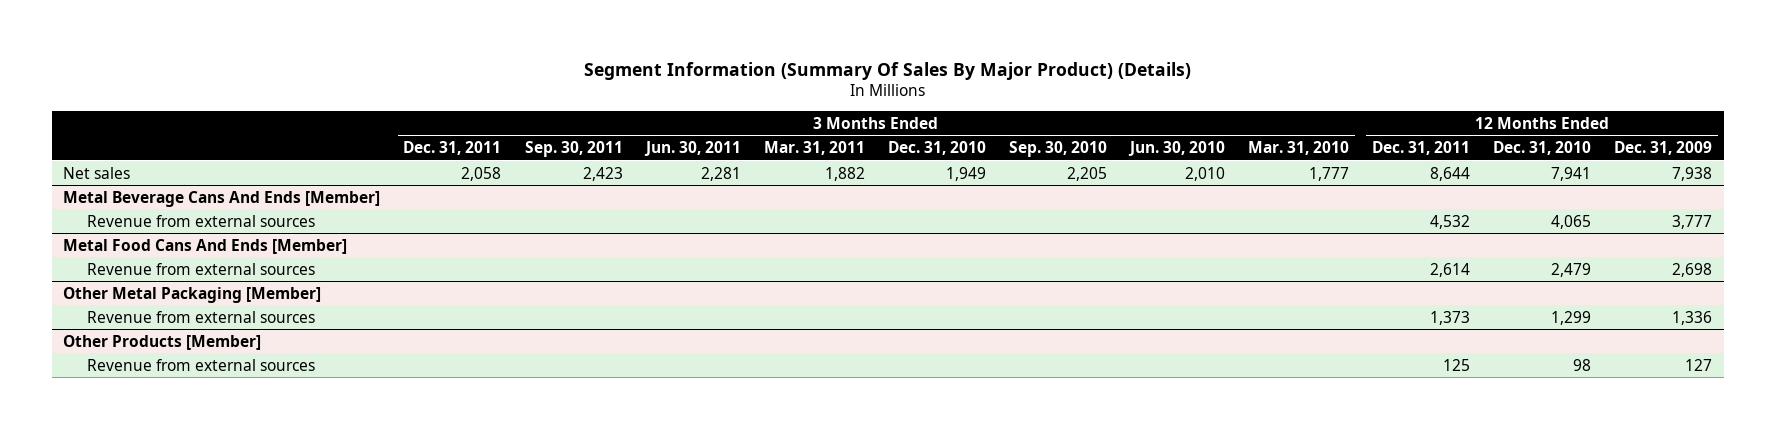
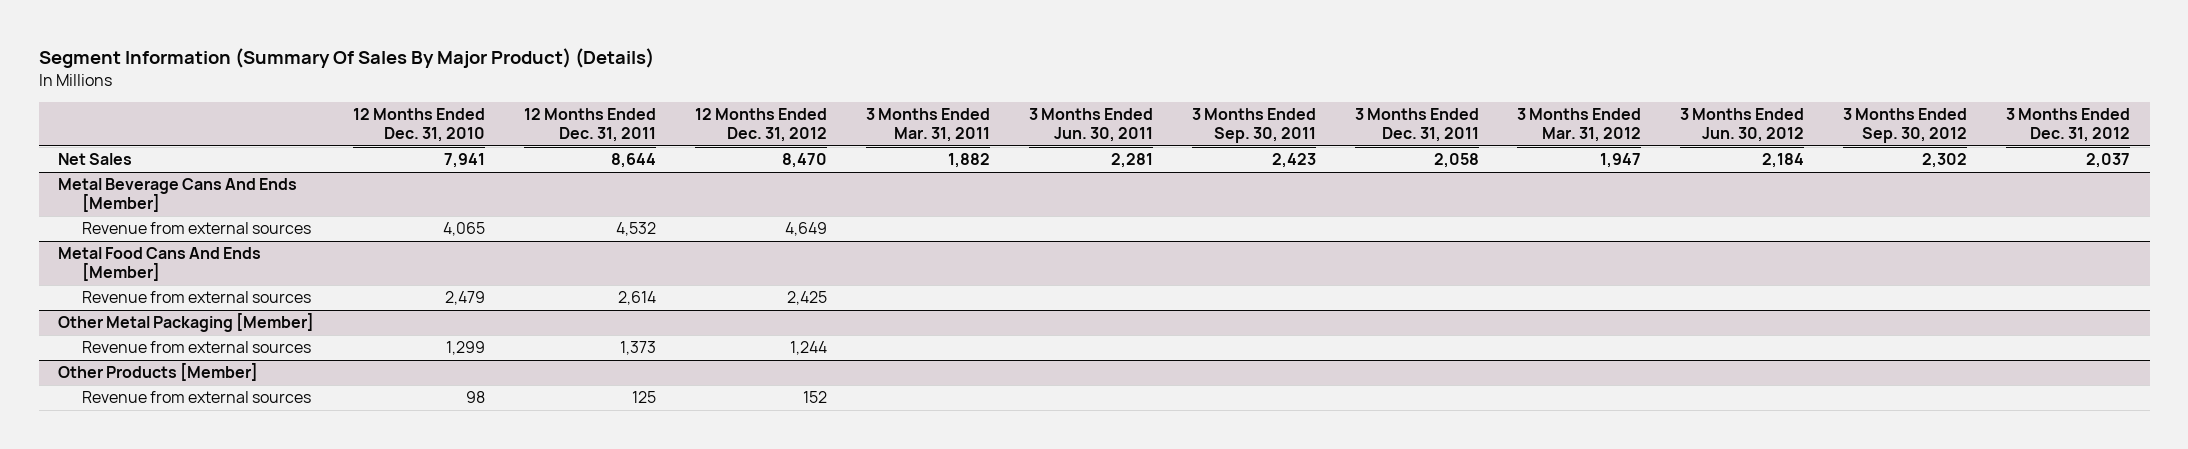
[887,141,986,156] Dec. 31, 2010 -> none
[1008,141,1107,158] Sep. 30, 2010 -> none
[1128,141,1226,157] Jun. 30, 2010 -> none
[1248,141,1350,156] Mar. 31, 2010 -> none
[1614,141,1713,156] Dec. 31, 2009 -> none
none -> [694,108,827,143] 12 Months Ended Dec. 31, 2012
none -> [1517,108,1642,143] 3 Months Ended Mar. 31, 2012
none -> [1680,108,1805,143] 3 Months Ended Jun. 30, 2012
none -> [1843,108,1968,144] 3 Months Ended Sep. 30, 2012
none -> [2006,108,2131,143] 3 Months Ended Dec. 31, 2012
[63,166,131,179] Net sales -> [58,153,133,166] Net Sales

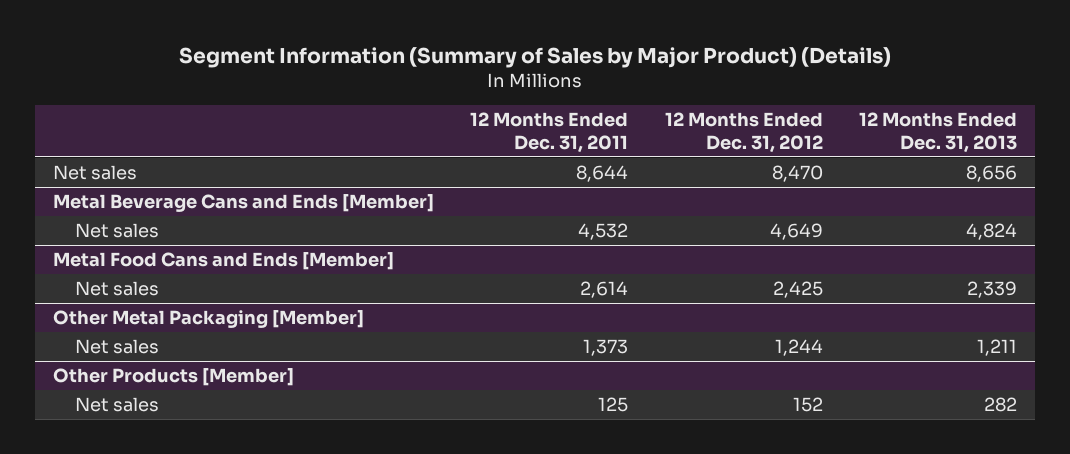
[38,47,654,68] Segment Information (Summary Of Sales By Major Product) (Details) -> [179,46,892,68] Segment Information (Summary of Sales by Major Product) (Details)
[353,108,486,143] 12 Months Ended Dec. 31, 2010 -> none
[865,108,990,143] 3 Months Ended Mar. 31, 2011 -> none
[1028,108,1153,143] 3 Months Ended Jun. 30, 2011 -> none
[1191,108,1316,144] 3 Months Ended Sep. 30, 2011 -> none
[1354,108,1479,143] 3 Months Ended Dec. 31, 2011 -> none
[1517,108,1642,143] 3 Months Ended Mar. 31, 2012 -> none
[1680,108,1805,143] 3 Months Ended Jun. 30, 2012 -> none
[1843,108,1968,144] 3 Months Ended Sep. 30, 2012 -> none
[2006,108,2131,143] 3 Months Ended Dec. 31, 2012 -> none
none -> [859,111,1018,153] 12 Months Ended Dec. 31, 2013
[58,153,133,166] Net Sales -> [53,164,138,180] Net sales
[58,178,298,213] Metal Beverage Cans And Ends [Member] -> [53,193,435,212] Metal Beverage Cans and Ends [Member]
[81,222,311,235] Revenue from external sources -> [74,222,159,238] Net sales
[58,247,262,282] Metal Food Cans And Ends [Member] -> [53,251,395,270] Metal Food Cans and Ends [Member]
[81,291,311,304] Revenue from external sources -> [74,280,159,296] Net sales
[81,341,311,354] Revenue from external sources -> [74,338,159,354] Net sales
[81,391,311,404] Revenue from external sources -> [74,396,159,412] Net sales

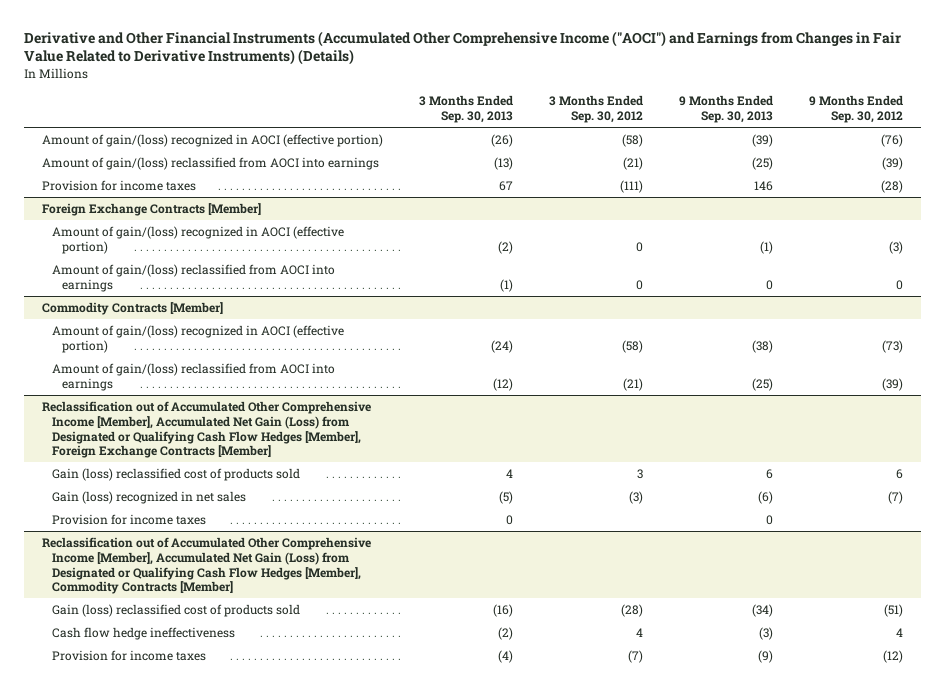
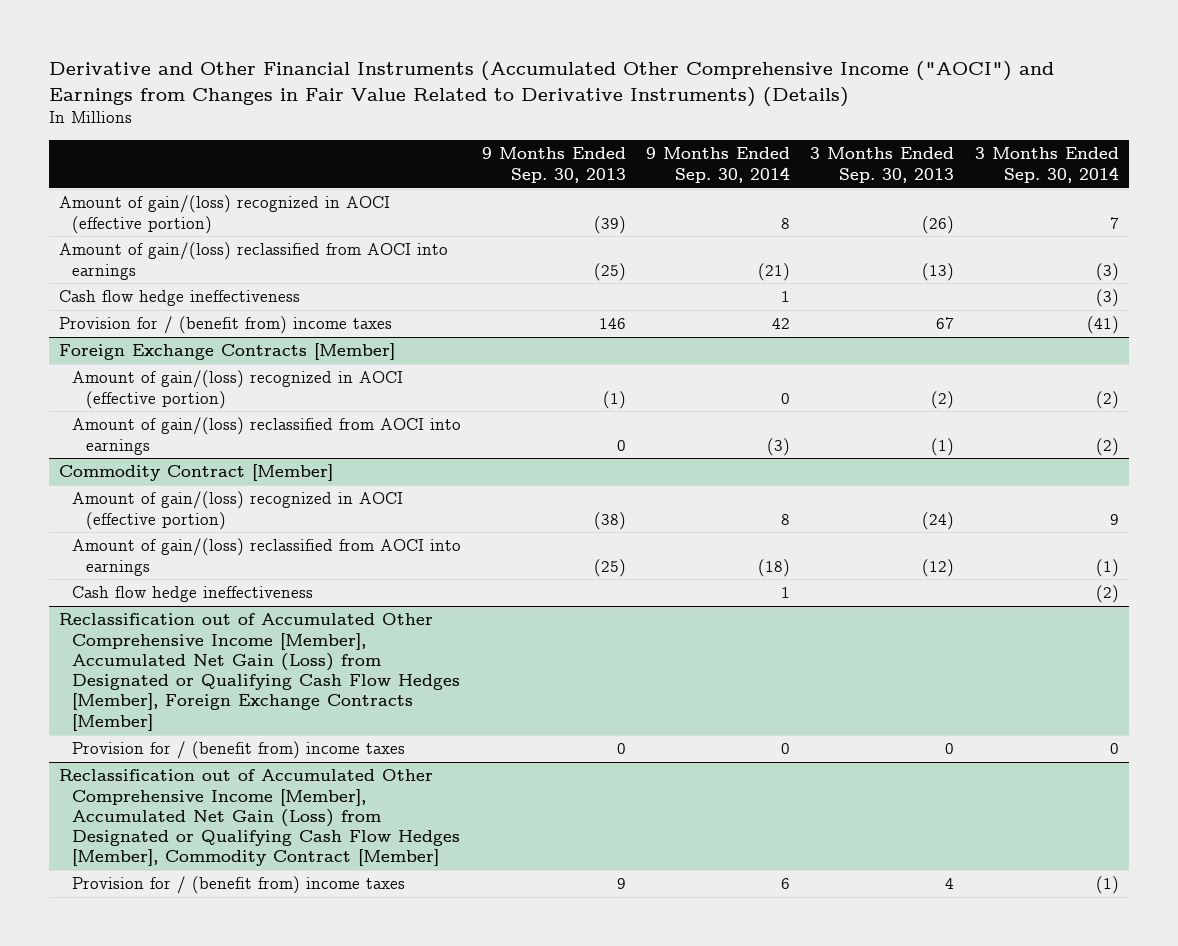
[548,95,643,124] 3 Months Ended Sep. 30, 2012 -> none
[808,95,903,124] 9 Months Ended Sep. 30, 2012 -> none
none -> [646,147,791,183] 9 Months Ended Sep. 30, 2014
none -> [974,147,1119,183] 3 Months Ended Sep. 30, 2014
none -> [59,290,301,307] Cash flow hedge ineffectiveness
[41,179,196,191] Provision for income taxes -> [59,316,393,335] Provision for / (benefit from) income taxes
[41,301,223,315] Commodity Contracts [Member] -> [59,464,334,482] Commodity Contract [Member]
none -> [72,586,314,603] Cash flow hedge ineffectiveness
[51,467,300,481] Gain (loss) reclassified cost of products sold -> none
[51,490,246,504] Gain (loss) recognized in net sales -> none
[51,603,300,617] Gain (loss) reclassified cost of products sold -> none
[51,626,235,640] Cash flow hedge ineffectiveness -> none
[51,513,206,525] Provision for income taxes -> [72,741,406,760] Provision for / (benefit from) income taxes
[41,536,371,595] Reclassification out of Accumulated Other Comprehensive Income [Member], Accumulated Net Gain (Loss) from Designated or Qualifying Cash Flow Hedges [Member], Commodity Contracts [Member] -> [59,769,461,867] Reclassification out of Accumulated Other Comprehensive Income [Member], Accumulated Net Gain (Loss) from Designated or Qualifying Cash Flow Hedges [Member], Commodity Contract [Member]
[51,649,206,661] Provision for income taxes -> [72,876,406,895] Provision for / (benefit from) income taxes
[497,649,513,663] (4) -> [945,878,955,890] 4
[757,649,773,663] (9) -> [616,878,626,890] 9

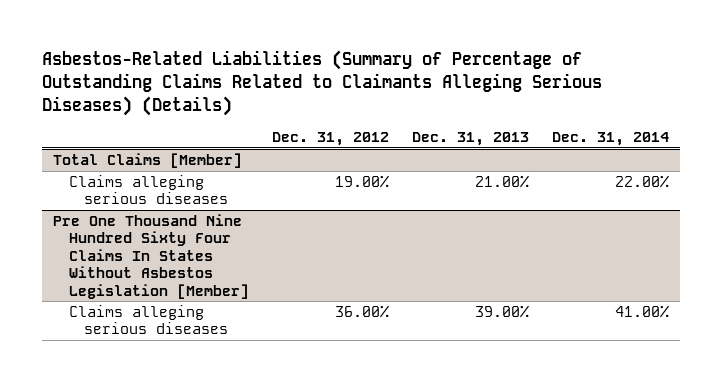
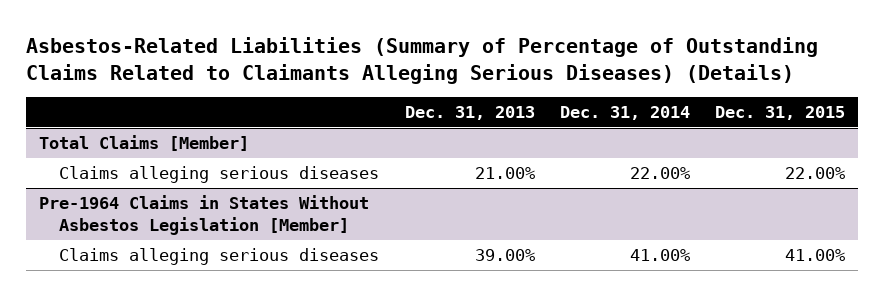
[271,132,389,147] Dec. 31, 2012 -> none
none -> [715,105,846,120] Dec. 31, 2015
[53,214,249,299] Pre One Thousand Nine Hundred Sixty Four Claims In States Without Asbestos Legislation [Member] -> [38,195,369,236] Pre-1964 Claims in States Without Asbestos Legislation [Member]

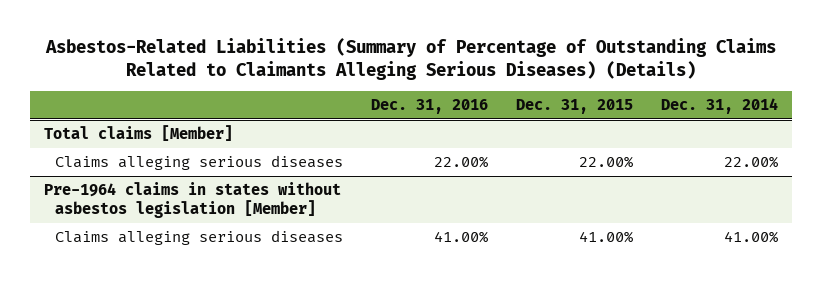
[404,105,535,120] Dec. 31, 2013 -> none
none -> [370,99,488,115] Dec. 31, 2016
[38,135,249,152] Total Claims [Member] -> [43,125,233,142] Total claims [Member]
[38,195,369,236] Pre-1964 Claims in States Without Asbestos Legislation [Member] -> [43,182,341,218] Pre-1964 claims in states without asbestos legislation [Member]

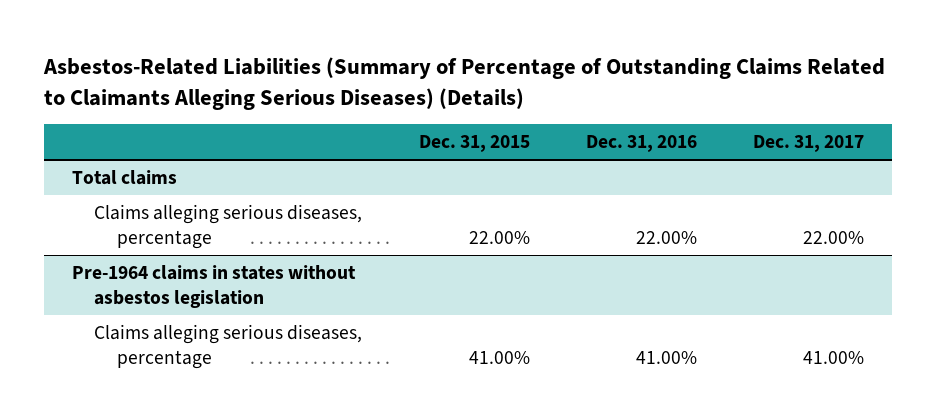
[660,98,778,115] Dec. 31, 2014 -> none
none -> [753,135,865,153] Dec. 31, 2017
[43,125,233,142] Total claims [Member] -> [71,169,177,185] Total claims
[54,155,343,171] Claims alleging serious diseases -> [94,203,363,250] Claims alleging serious diseases, percentage
[43,182,341,218] Pre-1964 claims in states without asbestos legislation [Member] -> [71,264,356,309] Pre-1964 claims in states without asbestos legislation
[54,230,343,246] Claims alleging serious diseases -> [94,323,363,370] Claims alleging serious diseases, percentage

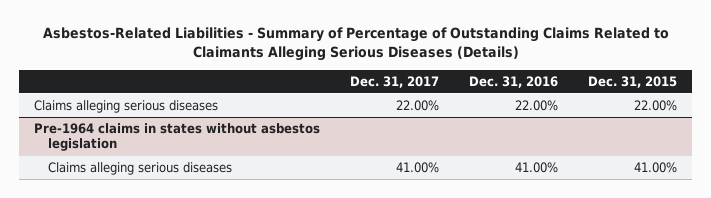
[42,57,885,110] Asbestos-Related Liabilities (Summary of Percentage of Outstanding Claims Related to Claimants Alleging Serious Diseases) (Details) -> [42,27,669,62] Asbestos-Related Liabilities - Summary of Percentage of Outstanding Claims Related to Claimants Alleging Serious Diseases (Details)
[71,169,177,185] Total claims -> none
[94,203,363,250] Claims alleging serious diseases, percentage -> [34,100,219,114] Claims alleging serious diseases
[94,323,363,370] Claims alleging serious diseases, percentage -> [47,162,232,176] Claims alleging serious diseases

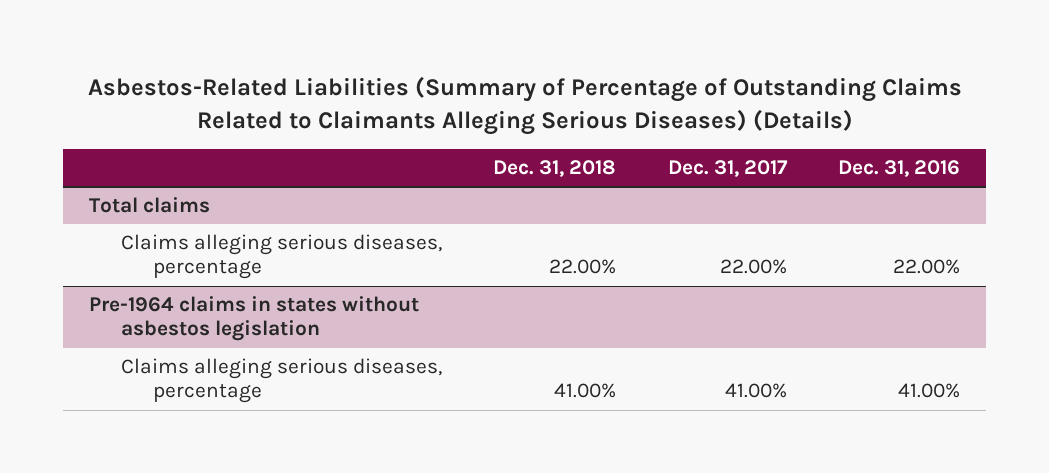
[42,27,669,62] Asbestos-Related Liabilities - Summary of Percentage of Outstanding Claims Related to Claimants Alleging Serious Diseases (Details) -> [87,76,962,135] Asbestos-Related Liabilities (Summary of Percentage of Outstanding Claims Related to Claimants Alleging Serious Diseases) (Details)
[588,75,678,88] Dec. 31, 2015 -> none
none -> [493,159,617,177] Dec. 31, 2018
none -> [88,197,210,214] Total claims
[34,100,219,114] Claims alleging serious diseases -> [120,234,442,280] Claims alleging serious diseases, percentage
[47,162,232,176] Claims alleging serious diseases -> [120,358,442,404] Claims alleging serious diseases, percentage

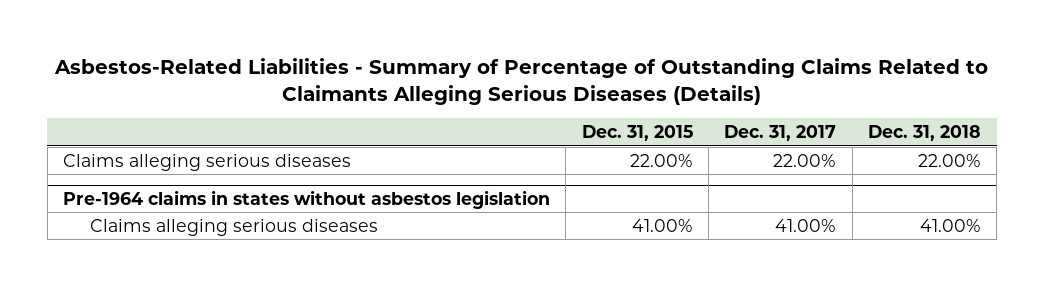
[87,76,962,135] Asbestos-Related Liabilities (Summary of Percentage of Outstanding Claims Related to Claimants Alleging Serious Diseases) (Details) -> [53,58,988,106] Asbestos-Related Liabilities - Summary of Percentage of Outstanding Claims Related to Claimants Alleging Serious Diseases (Details)
[838,159,961,177] Dec. 31, 2016 -> none
none -> [581,125,693,142] Dec. 31, 2015
[88,197,210,214] Total claims -> none
[120,234,442,280] Claims alleging serious diseases, percentage -> [62,153,351,171] Claims alleging serious diseases
[120,358,442,404] Claims alleging serious diseases, percentage -> [89,218,378,236] Claims alleging serious diseases

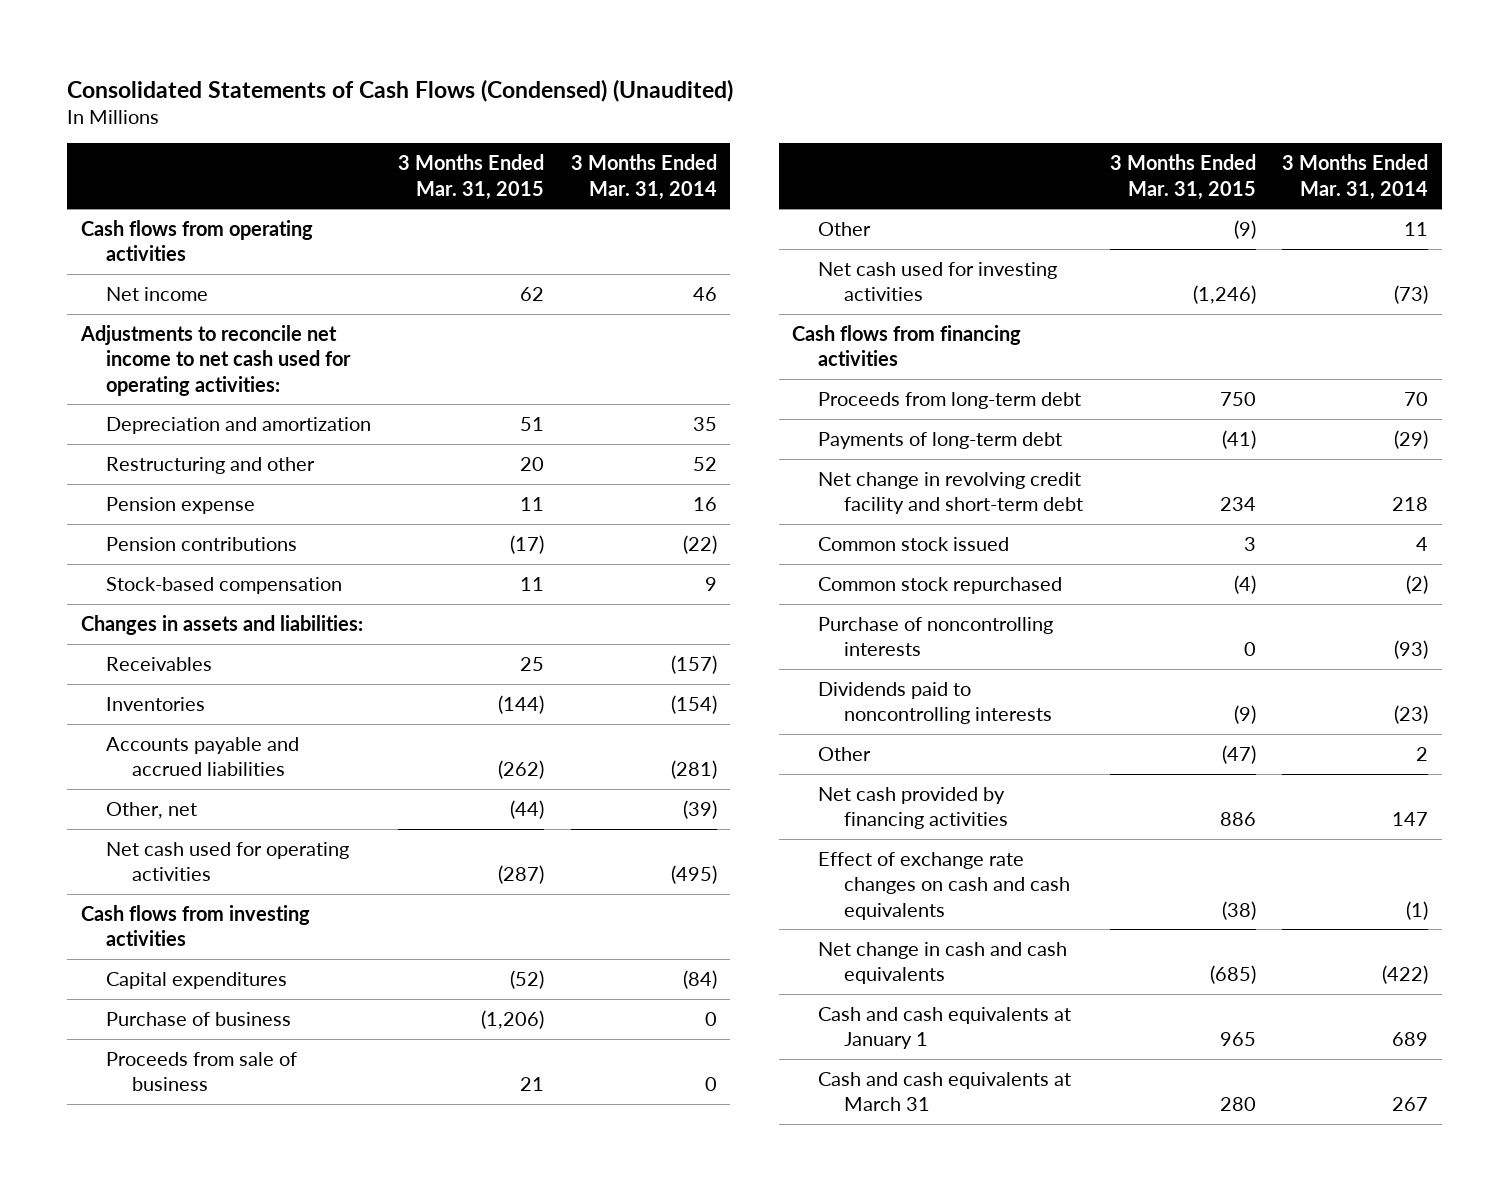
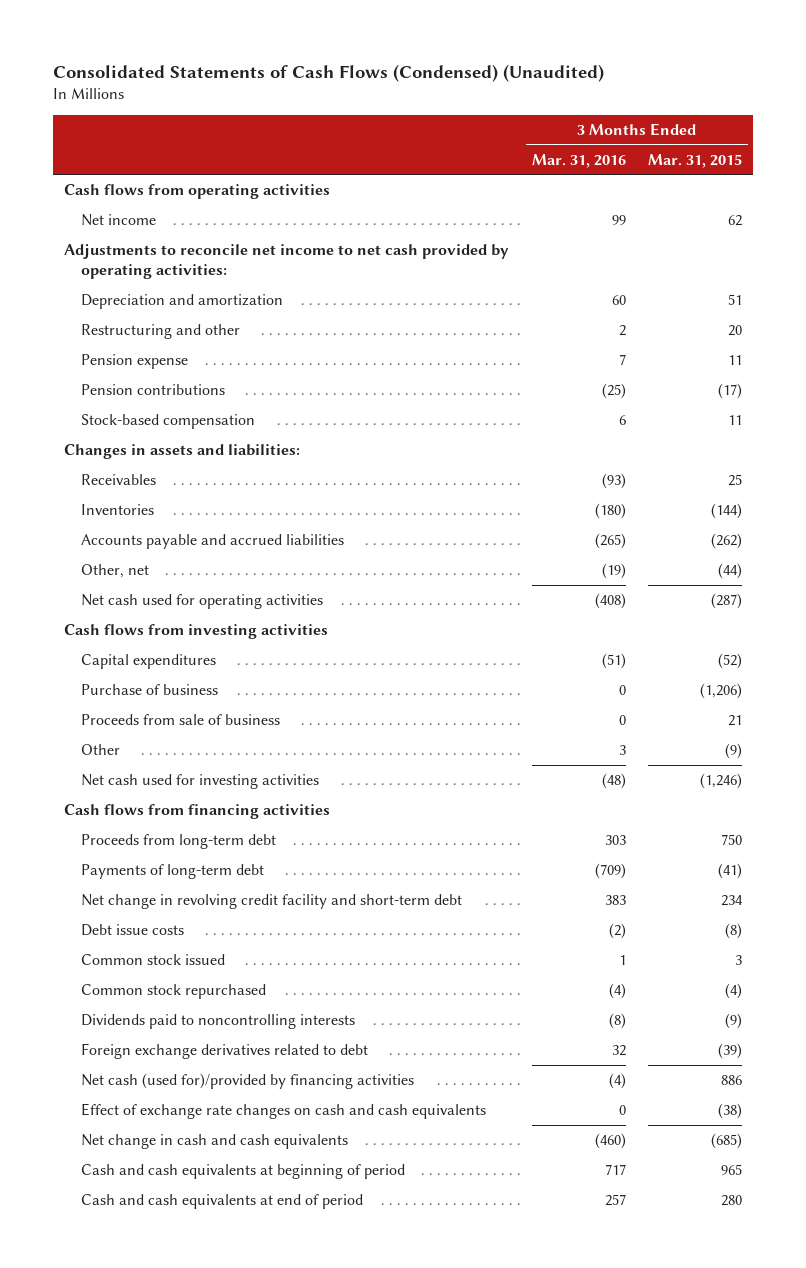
[570,154,717,200] 3 Months Ended Mar. 31, 2014 -> none
none -> [531,153,626,168] Mar. 31, 2016
[79,324,352,396] Adjustments to reconcile net income to net cash used for operating activities: -> [64,244,510,279] Adjustments to reconcile net income to net cash provided by operating activities:
none -> [80,924,184,937] Debt issue costs
[817,616,1053,657] Purchase of noncontrolling interests -> none
[817,746,871,761] Other -> none
none -> [80,1043,368,1060] Foreign exchange derivatives related to debt
[817,786,1008,830] Net cash provided by financing activities -> [80,1073,414,1090] Net cash (used for)/provided by financing activities
[817,1006,1071,1050] Cash and cash equivalents at January 1 -> [80,1164,405,1180] Cash and cash equivalents at beginning of period
[817,1071,1071,1112] Cash and cash equivalents at March 31 -> [80,1194,363,1210] Cash and cash equivalents at end of period

